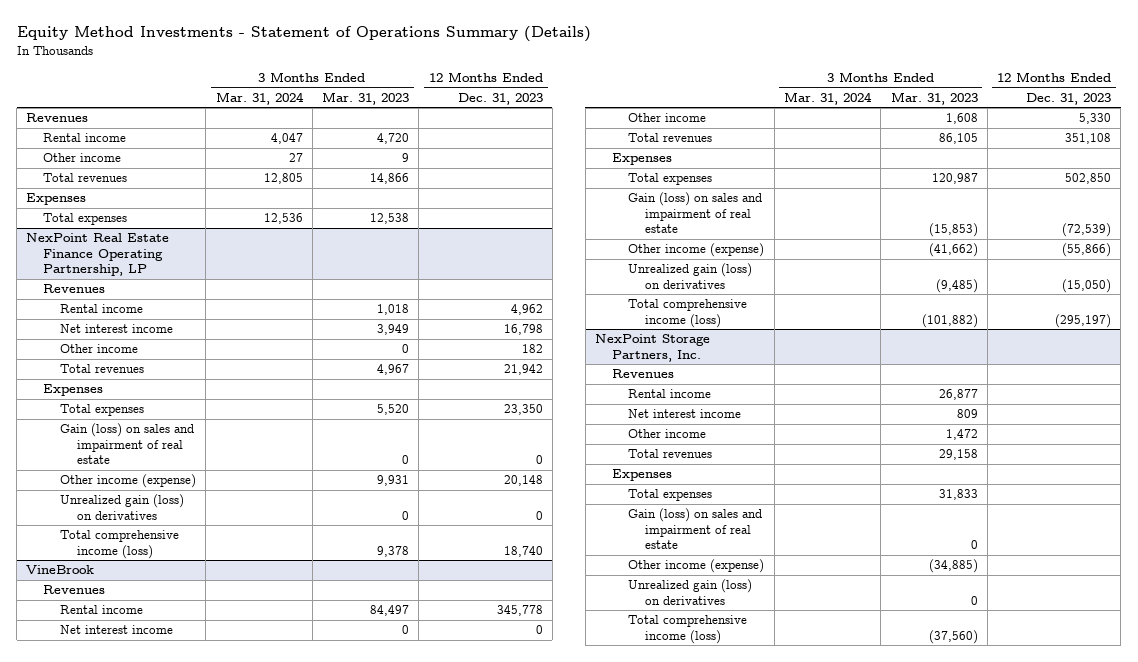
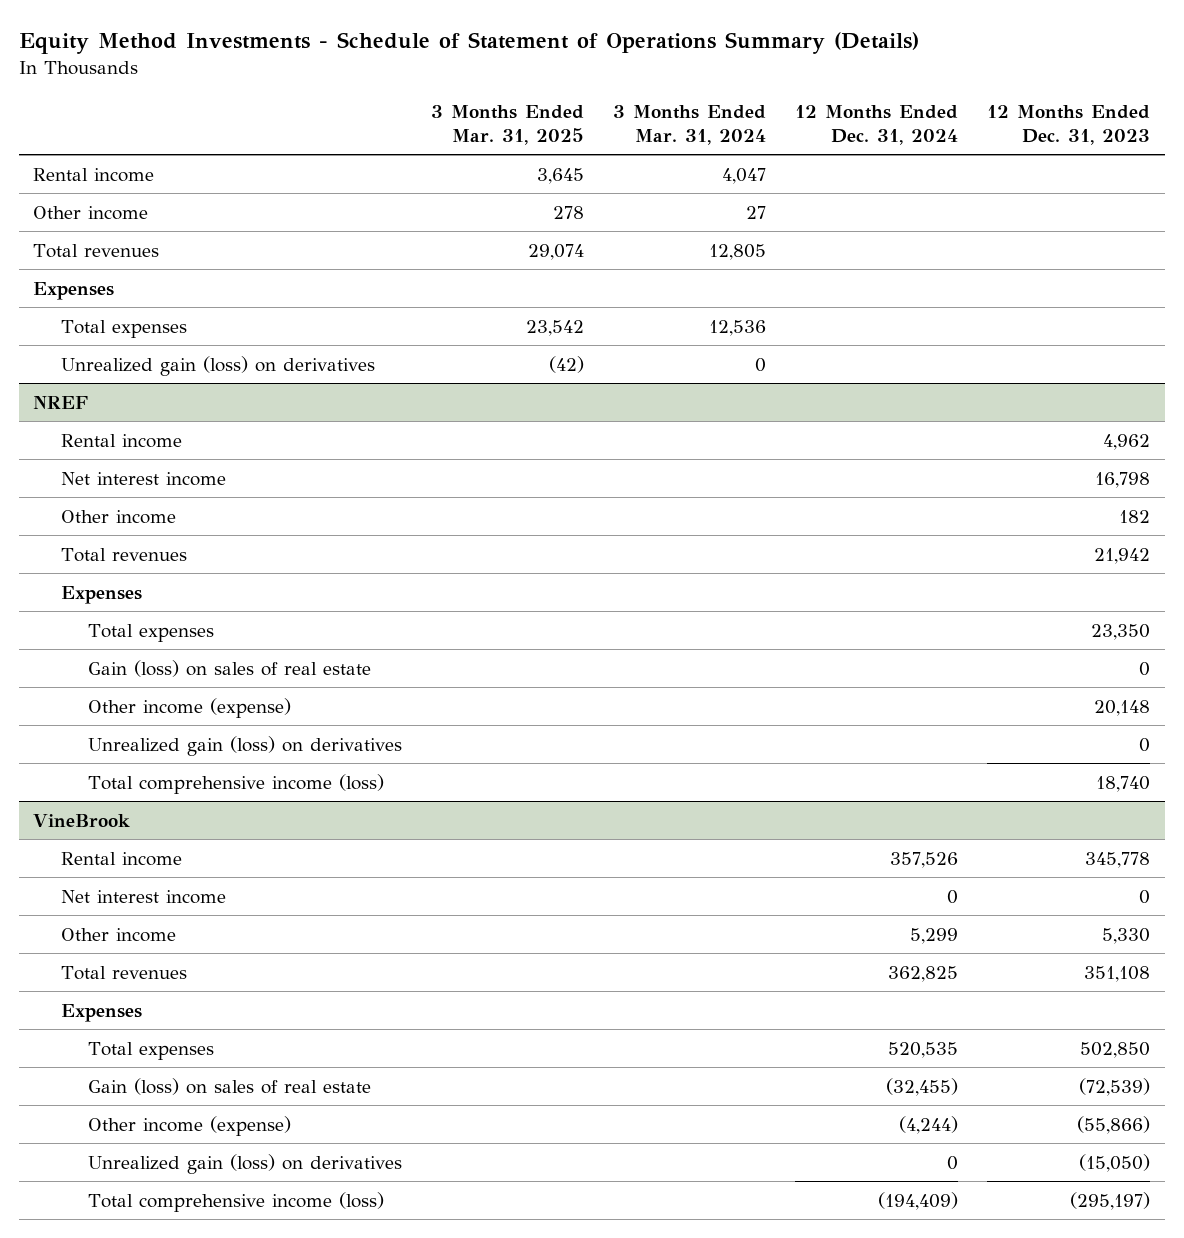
[16,26,591,43] Equity Method Investments - Statement of Operations Summary (Details) -> [18,32,919,55] Equity Method Investments - Schedule of Statement of Operations Summary (Details)
[322,91,410,105] Mar. 31, 2023 -> none
none -> [431,105,585,145] 3 Months Ended Mar. 31, 2025
none -> [795,105,959,145] 12 Months Ended Dec. 31, 2024
[26,113,89,123] Revenues -> none
[43,284,106,294] Revenues -> none
none -> [60,355,375,376] Unrealized gain (loss) on derivatives
[26,233,170,277] NexPoint Real Estate Finance Operating Partnership, LP -> [33,395,89,409] NREF
[59,423,194,465] Gain (loss) on sales and impairment of real estate -> [87,659,371,677] Gain (loss) on sales of real estate
[43,585,106,595] Revenues -> none
[628,192,763,234] Gain (loss) on sales and impairment of real estate -> [87,1077,371,1095] Gain (loss) on sales of real estate
[594,334,710,362] NexPoint Storage Partners, Inc. -> none
[611,369,674,379] Revenues -> none
[628,389,712,399] Rental income -> none
[628,409,742,419] Net interest income -> none
[628,429,707,439] Other income -> none
[628,449,713,459] Total revenues -> none
[611,469,672,482] Expenses -> none
[628,489,713,502] Total expenses -> none
[628,508,763,550] Gain (loss) on sales and impairment of real estate -> none
[628,559,765,574] Other income (expense) -> none
[628,579,753,605] Unrealized gain (loss) on derivatives -> none
[628,615,748,644] Total comprehensive income (loss) -> none

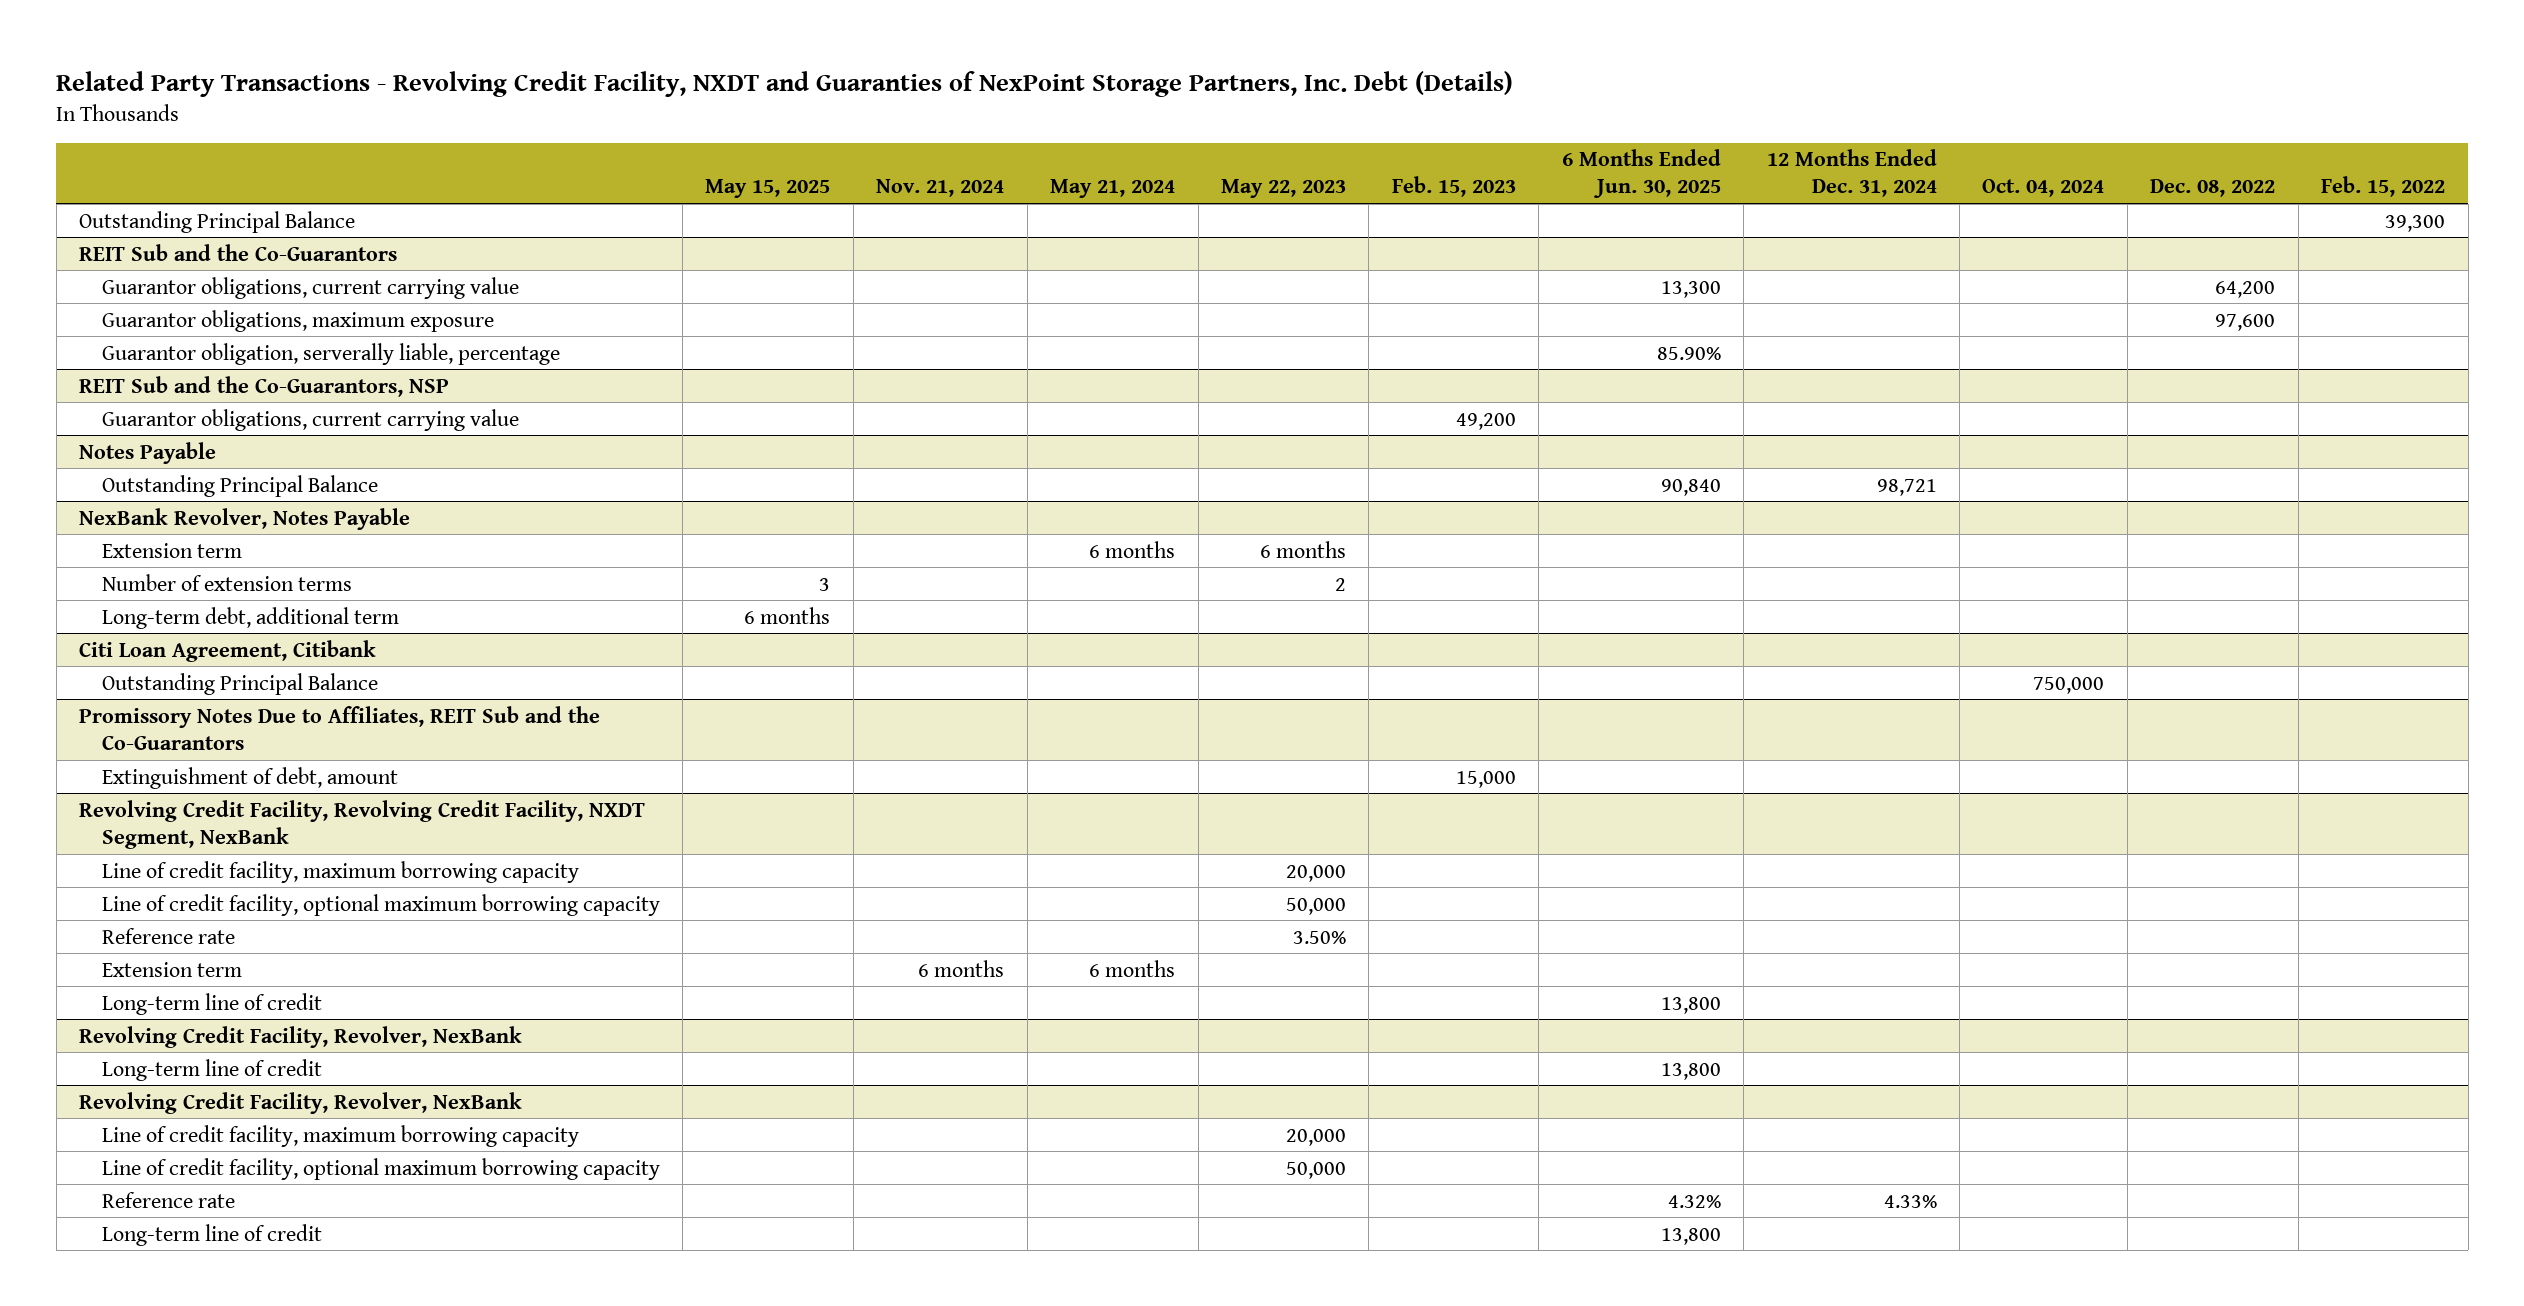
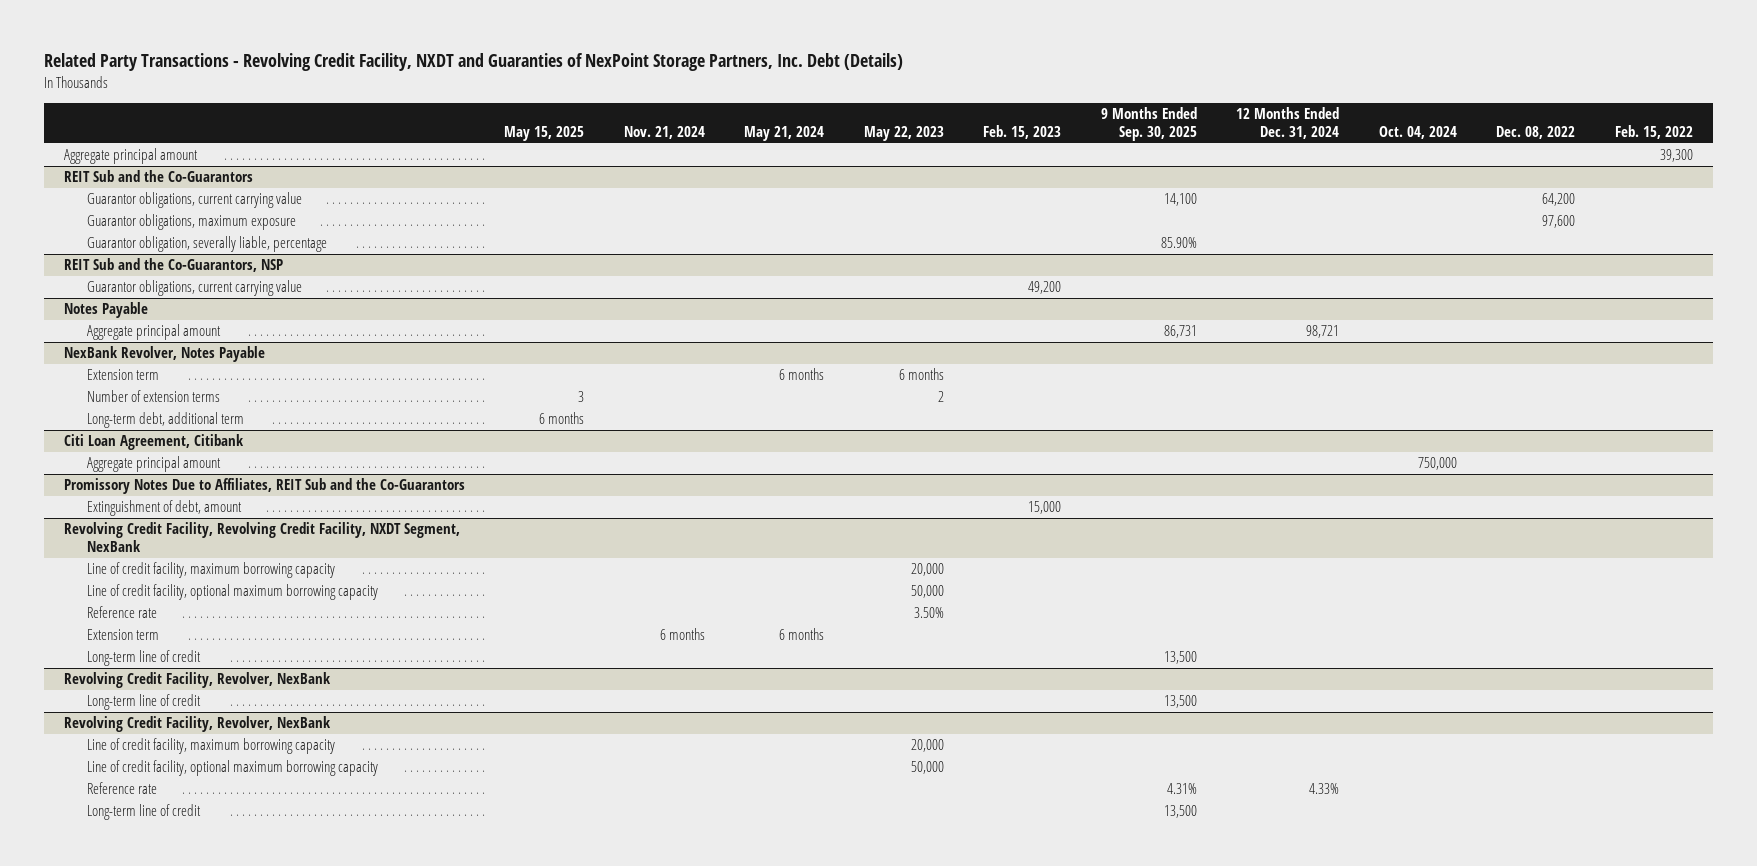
[1561,149,1721,199] 6 Months Ended Jun. 30, 2025 -> none
none -> [1100,107,1197,142] 9 Months Ended Sep. 30, 2025
[79,210,356,233] Outstanding Principal Balance -> [63,148,198,165] Aggregate principal amount
[101,342,560,365] Guarantor obligation, serverally liable, percentage -> [86,236,327,253] Guarantor obligation, severally liable, percentage
[101,474,378,497] Outstanding Principal Balance -> [86,324,221,341] Aggregate principal amount
[101,672,378,695] Outstanding Principal Balance -> [86,456,221,473] Aggregate principal amount

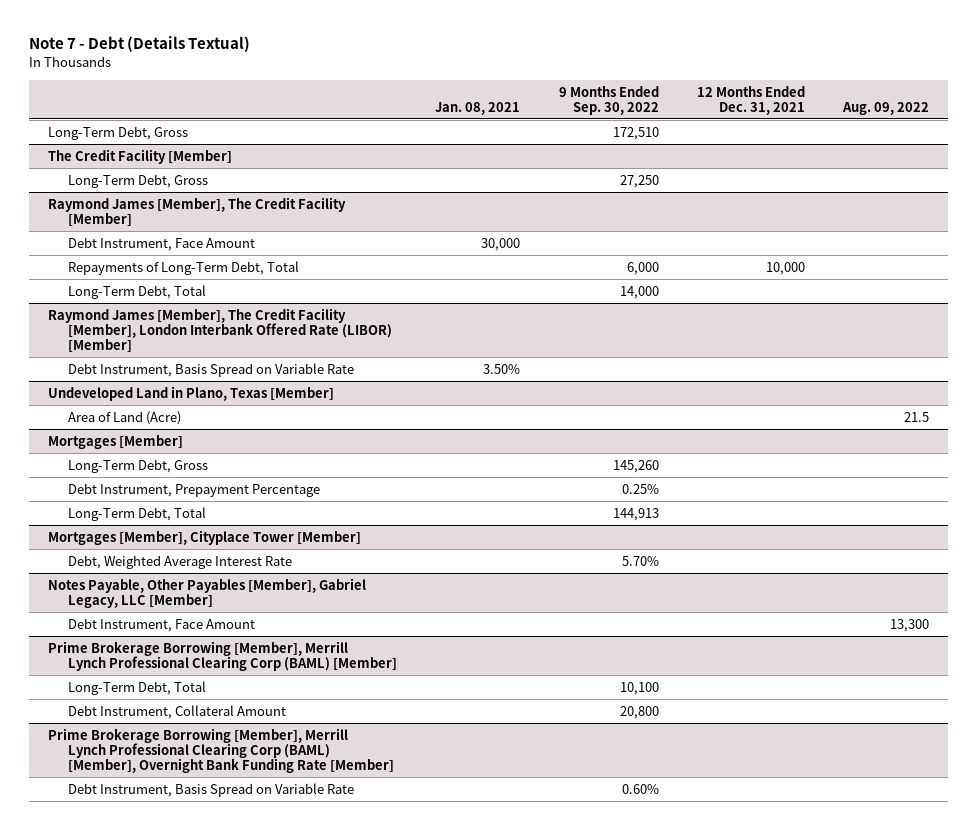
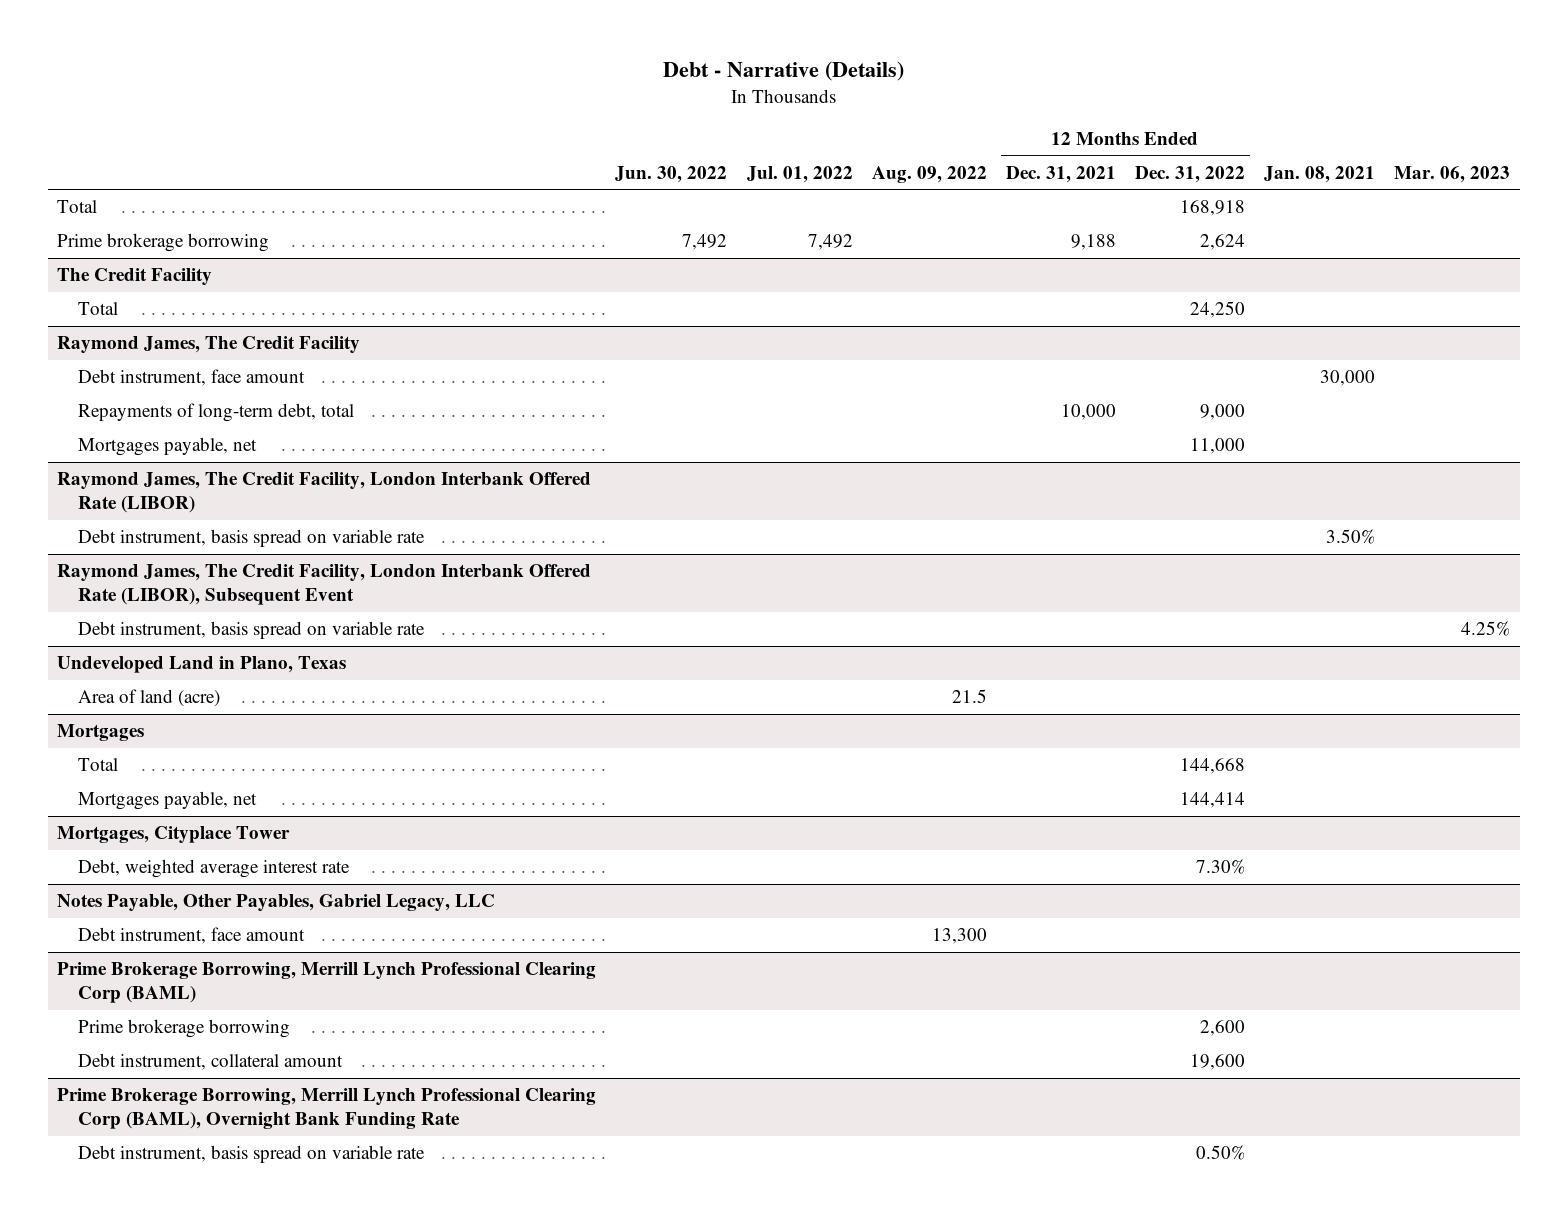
[29,36,251,53] Note 7 - Debt (Details Textual) -> [662,61,904,82] Debt - Narrative (Details)
[558,85,659,115] 9 Months Ended Sep. 30, 2022 -> none
none -> [615,165,728,183] Jun. 30, 2022
none -> [746,165,853,183] Jul. 01, 2022
none -> [1134,165,1245,183] Dec. 31, 2022
none -> [1394,165,1511,183] Mar. 06, 2023
[67,482,320,497] Debt Instrument, Prepayment Percentage -> none
[67,680,206,695] Long-Term Debt, Total -> none
[48,125,189,140] Long-Term Debt, Gross -> [57,200,98,214] Total
none -> [57,233,270,253] Prime brokerage borrowing
[48,148,233,164] The Credit Facility [Member] -> [57,268,213,286] The Credit Facility
[67,173,208,188] Long-Term Debt, Gross -> [77,302,118,316] Total
[48,196,347,227] Raymond James [Member], The Credit Facility [Member] -> [57,336,361,354] Raymond James, The Credit Facility
[67,236,255,251] Debt Instrument, Face Amount -> [77,369,305,387] Debt instrument, face amount
[67,260,299,275] Repayments of Long-Term Debt, Total -> [77,403,354,423] Repayments of long-term debt, total
[67,284,206,299] Long-Term Debt, Total -> [77,437,257,457] Mortgages payable, net
[48,307,392,353] Raymond James [Member], The Credit Facility [Member], London Interbank Offered Rate (LIBOR) [Member] -> [57,472,592,514] Raymond James, The Credit Facility, London Interbank Offered Rate (LIBOR)
[67,362,354,377] Debt Instrument, Basis Spread on Variable Rate -> [77,529,425,548] Debt instrument, basis spread on variable rate
none -> [57,564,592,606] Raymond James, The Credit Facility, London Interbank Offered Rate (LIBOR), Subsequent Event
none -> [77,621,425,640] Debt instrument, basis spread on variable rate
[48,385,335,401] Undeveloped Land in Plano, Texas [Member] -> [57,656,347,674] Undeveloped Land in Plano, Texas
[67,410,181,425] Area of Land (Acre) -> [77,689,220,708] Area of land (acre)
[48,434,184,449] Mortgages [Member] -> [57,724,145,742] Mortgages
[67,458,208,473] Long-Term Debt, Gross -> [77,758,118,772] Total
[67,506,206,521] Long-Term Debt, Total -> [77,791,257,811] Mortgages payable, net
[48,529,362,545] Mortgages [Member], Cityplace Tower [Member] -> [57,826,291,844] Mortgages, Cityplace Tower
[67,554,292,569] Debt, Weighted Average Interest Rate -> [77,859,350,879] Debt, weighted average interest rate
[48,577,367,608] Notes Payable, Other Payables [Member], Gabriel Legacy, LLC [Member] -> [57,894,496,912] Notes Payable, Other Payables, Gabriel Legacy, LLC
[67,617,255,632] Debt Instrument, Face Amount -> [77,927,305,945] Debt instrument, face amount
[48,640,397,671] Prime Brokerage Borrowing [Member], Merrill Lynch Professional Clearing Corp (BAML) [Member] -> [57,962,597,1004] Prime Brokerage Borrowing, Merrill Lynch Professional Clearing Corp (BAML)
none -> [77,1019,290,1039] Prime brokerage borrowing
[67,704,286,719] Debt Instrument, Collateral Amount -> [77,1053,343,1071] Debt instrument, collateral amount
[48,727,394,773] Prime Brokerage Borrowing [Member], Merrill Lynch Professional Clearing Corp (BAML) [Member], Overnight Bank Funding Rate [Member] -> [57,1088,597,1130] Prime Brokerage Borrowing, Merrill Lynch Professional Clearing Corp (BAML), Overnight Bank Funding Rate
[67,782,354,797] Debt Instrument, Basis Spread on Variable Rate -> [77,1145,425,1164] Debt instrument, basis spread on variable rate

